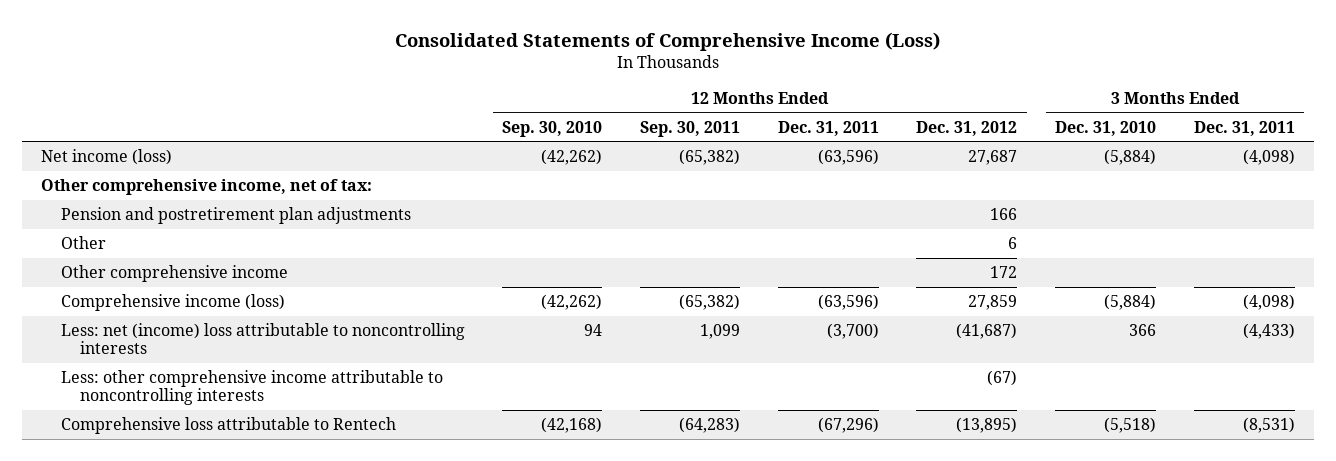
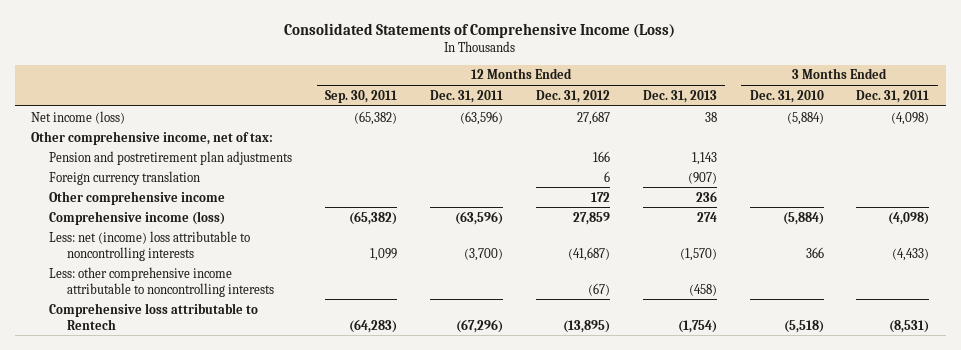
[502,120,603,137] Sep. 30, 2010 -> none
none -> [642,89,717,103] Dec. 31, 2013
[60,235,106,249] Other -> [48,170,200,185] Foreign currency translation

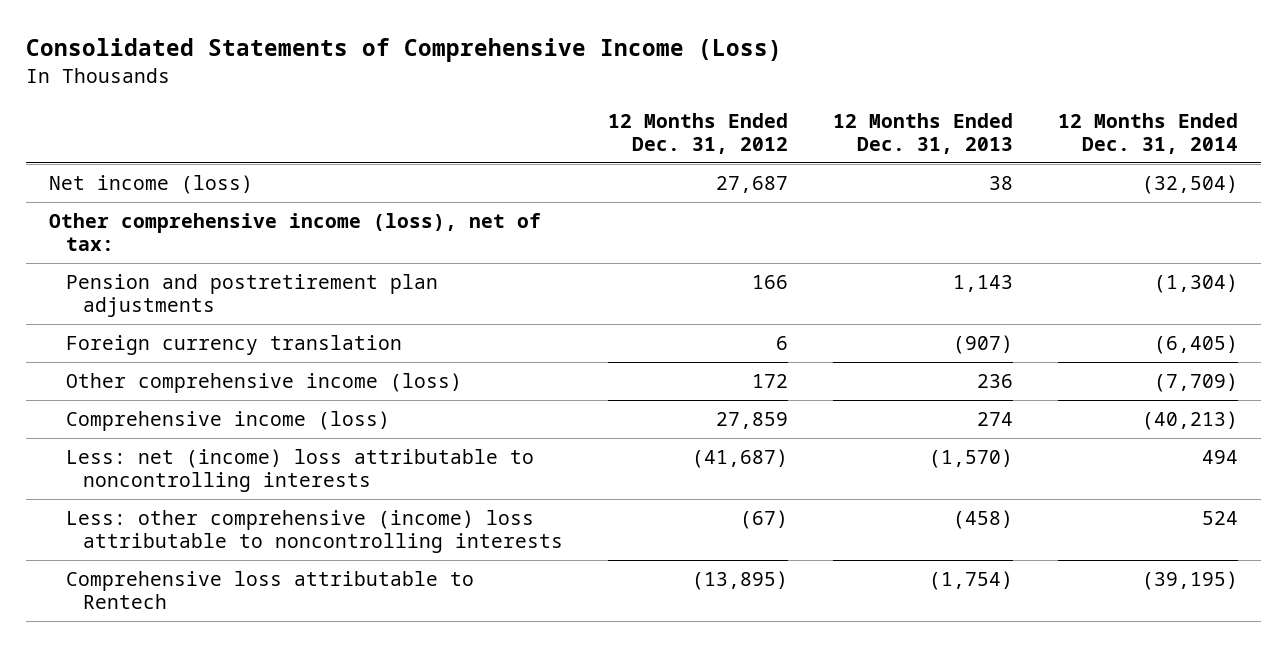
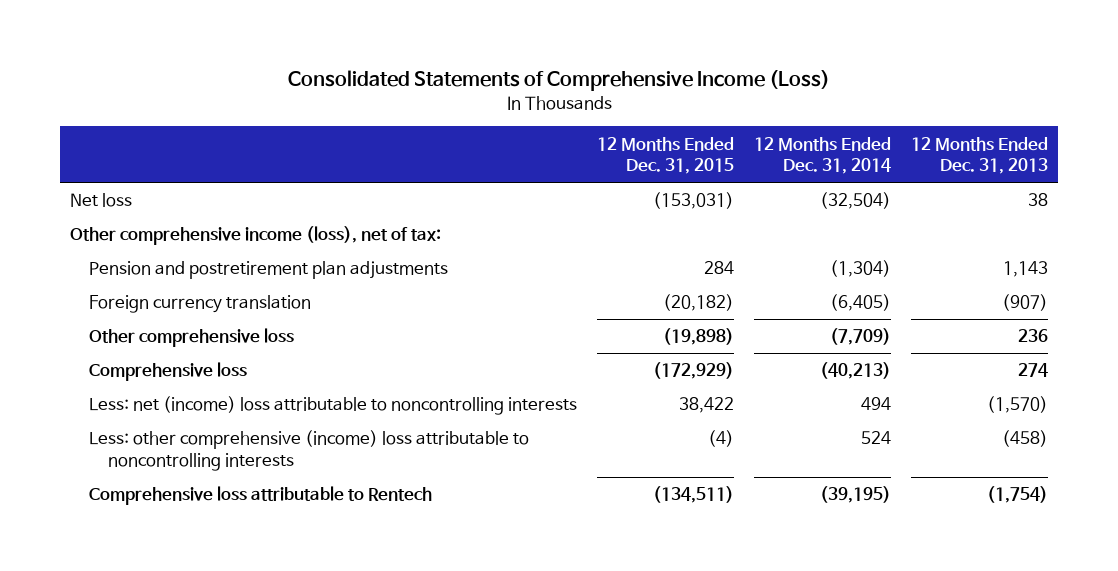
[608,113,789,154] 12 Months Ended Dec. 31, 2012 -> none
none -> [596,136,734,175] 12 Months Ended Dec. 31, 2015
[48,174,253,194] Net income (loss) -> [69,193,132,208] Net loss
[65,372,462,393] Other comprehensive income (loss) -> [88,328,294,348] Other comprehensive loss
[65,410,390,431] Comprehensive income (loss) -> [88,362,247,382] Comprehensive loss

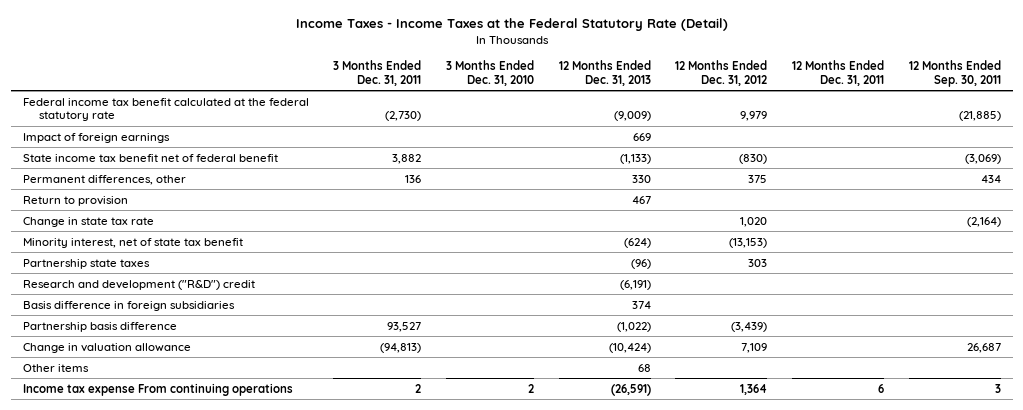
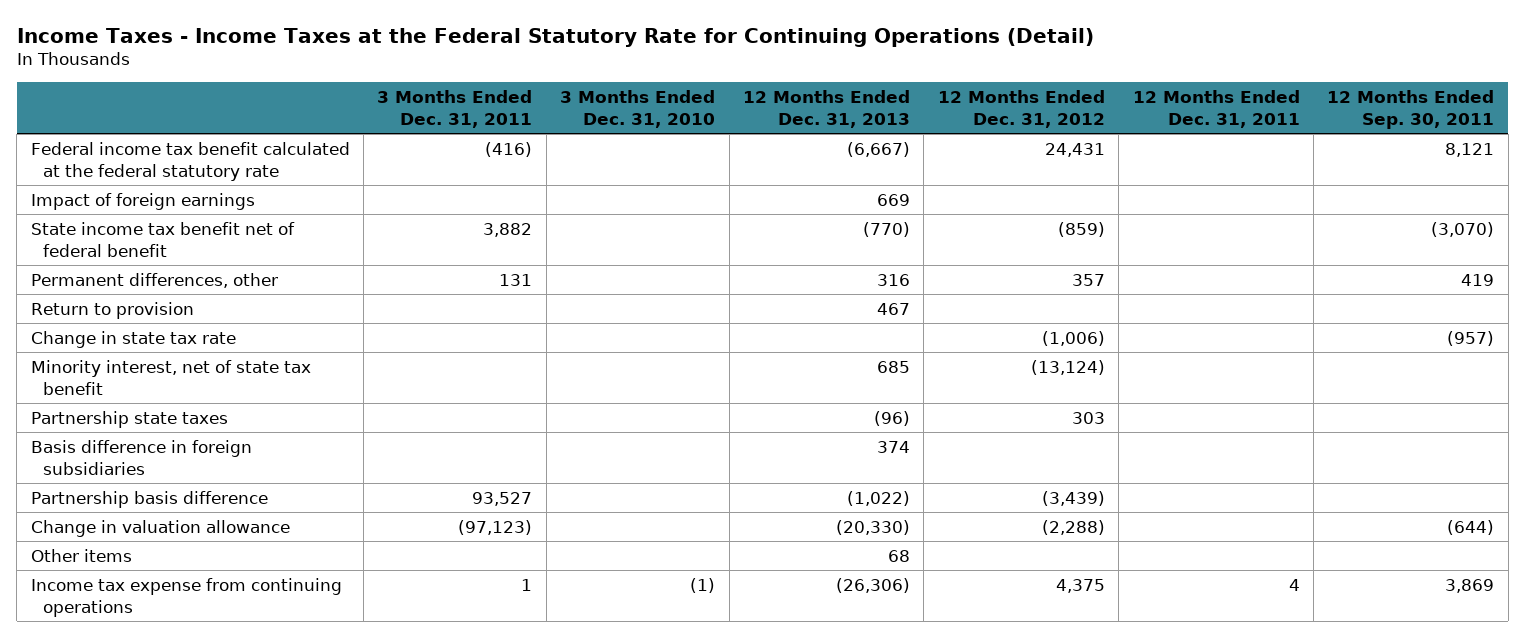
[295,18,728,32] Income Taxes - Income Taxes at the Federal Statutory Rate (Detail) -> [16,27,1094,47] Income Taxes - Income Taxes at the Federal Statutory Rate for Continuing Operations (Detail)
[385,111,422,122] (2,730) -> [485,141,533,157] (416)
[613,111,651,122] (9,009) -> [846,141,910,157] (6,667)
[740,111,768,122] 9,979 -> [1044,142,1105,157] 24,431
[958,111,1001,122] (21,885) -> [1445,142,1495,157] 8,121
[619,153,651,164] (1,133) -> [862,221,910,237] (770)
[739,153,768,164] (830) -> [1057,221,1105,237] (859)
[964,153,1001,164] (3,069) -> [1431,221,1495,237] (3,070)
[405,174,422,183] 136 -> [499,273,533,286] 131
[631,174,651,183] 330 -> [876,273,910,286] 316
[748,174,768,183] 375 -> [1071,273,1105,286] 357
[980,174,1001,183] 434 -> [1461,273,1495,286] 419
[740,216,768,227] 1,020 -> [1041,330,1105,346] (1,006)
[966,216,1001,227] (2,164) -> [1447,330,1495,346] (957)
[623,237,651,248] (624) -> [876,360,910,373] 685
[729,237,768,248] (13,153) -> [1030,359,1105,375] (13,124)
[22,279,255,290] Research and development ("R&D") credit -> none
[380,342,422,353] (94,813) -> [458,519,533,535] (97,123)
[608,342,651,353] (10,424) -> [835,519,910,535] (20,330)
[741,342,768,353] 7,109 -> [1041,519,1105,535] (2,288)
[966,342,1001,353] 26,687 -> [1447,519,1495,535] (644)
[22,382,293,396] Income tax expense From continuing operations -> [30,577,342,617] Income tax expense from continuing operations
[415,383,422,393] 2 -> [521,578,533,591] 1
[528,383,535,393] 2 -> [690,577,716,593] (1)
[610,383,651,396] (26,591) -> [835,577,910,593] (26,306)
[740,383,768,395] 1,364 -> [1055,578,1105,593] 4,375
[877,383,884,393] 6 -> [1288,578,1300,591] 4
[994,383,1001,393] 3 -> [1445,578,1495,593] 3,869

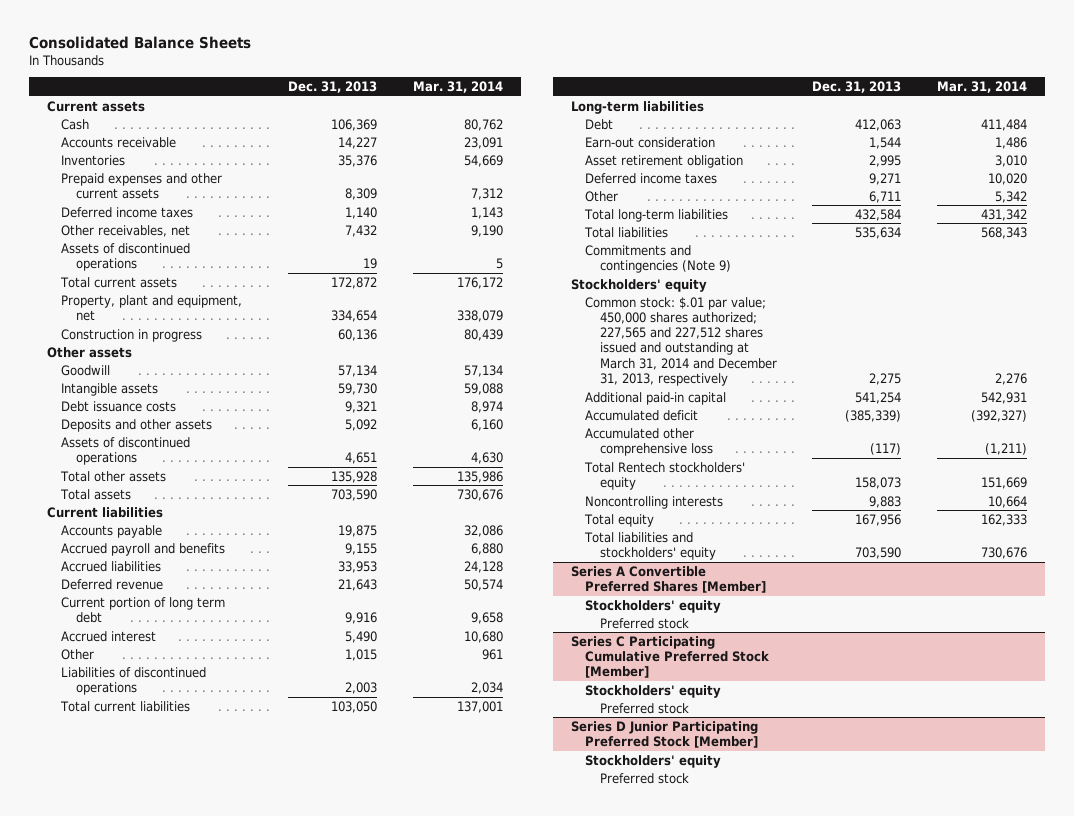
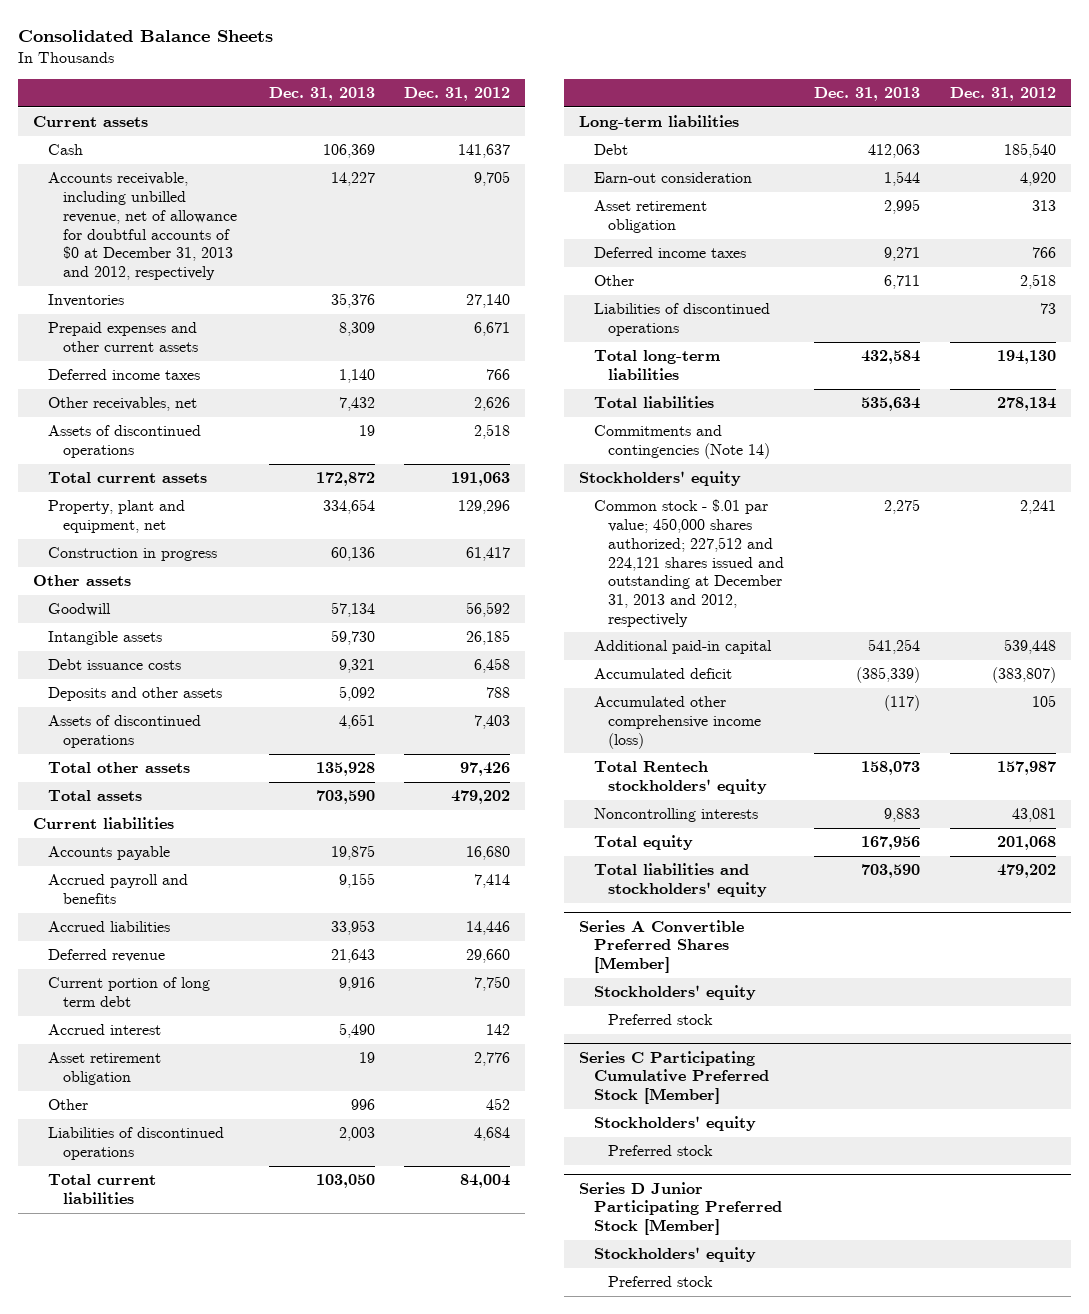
[413,81,504,94] Mar. 31, 2014 -> none
none -> [404,87,511,102] Dec. 31, 2012
[61,136,177,148] Accounts receivable -> [48,172,237,280] Accounts receivable, including unbilled revenue, net of allowance for doubtful accounts of $0 at December 31, 2013 and 2012, respectively
none -> [48,1052,162,1086] Asset retirement obligation
[345,648,378,661] 1,015 -> [350,1099,375,1111] 996
none -> [593,303,770,337] Liabilities of discontinued operations
[585,244,731,273] Commitments and contingencies (Note 9) -> [593,425,771,460] Commitments and contingencies (Note 14)
[585,296,777,386] Common stock: $.01 par value; 450,000 shares authorized; 227,565 and 227,512 shares issued and outstanding at March 31, 2014 and December 31, 2013, respectively -> [593,499,785,627] Common stock - $.01 par value; 450,000 shares authorized; 227,512 and 224,121 shares issued and outstanding at December 31, 2013 and 2012, respectively
[585,427,713,456] Accumulated other comprehensive loss -> [593,696,762,749] Accumulated other comprehensive income (loss)

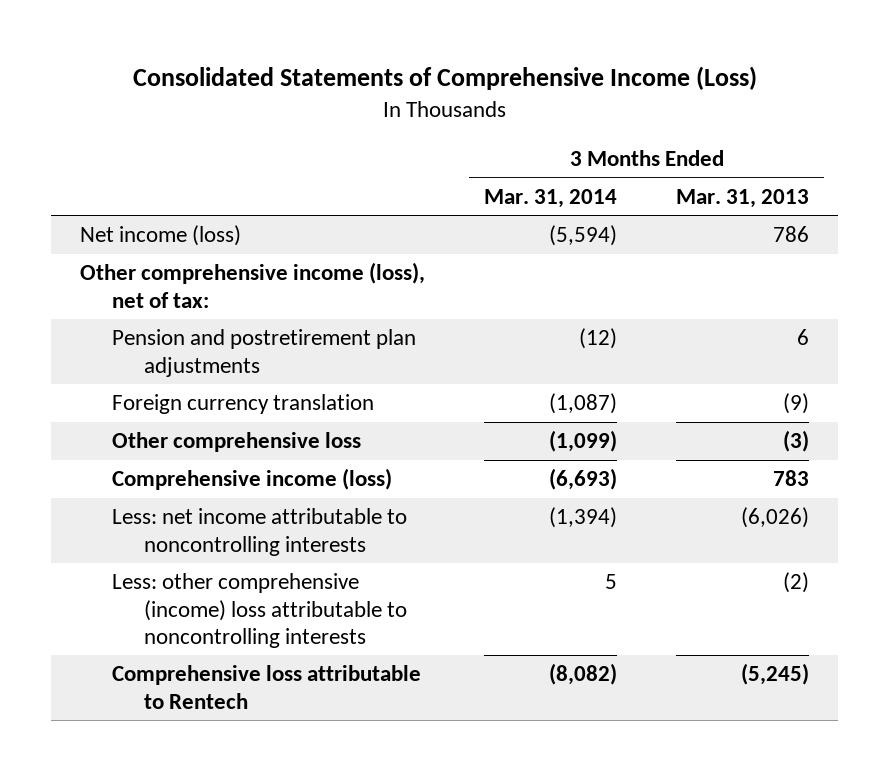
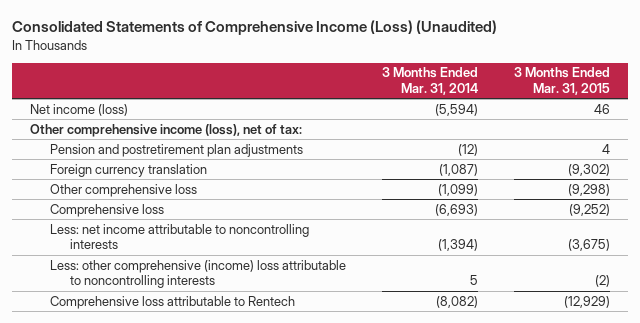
[132,66,757,91] Consolidated Statements of Comprehensive Income (Loss) -> [12,20,498,36] Consolidated Statements of Comprehensive Income (Loss) (Unaudited)
[675,188,809,208] Mar. 31, 2013 -> none
none -> [513,67,610,96] 3 Months Ended Mar. 31, 2015
[112,468,393,491] Comprehensive income (loss) -> [50,203,165,217] Comprehensive loss

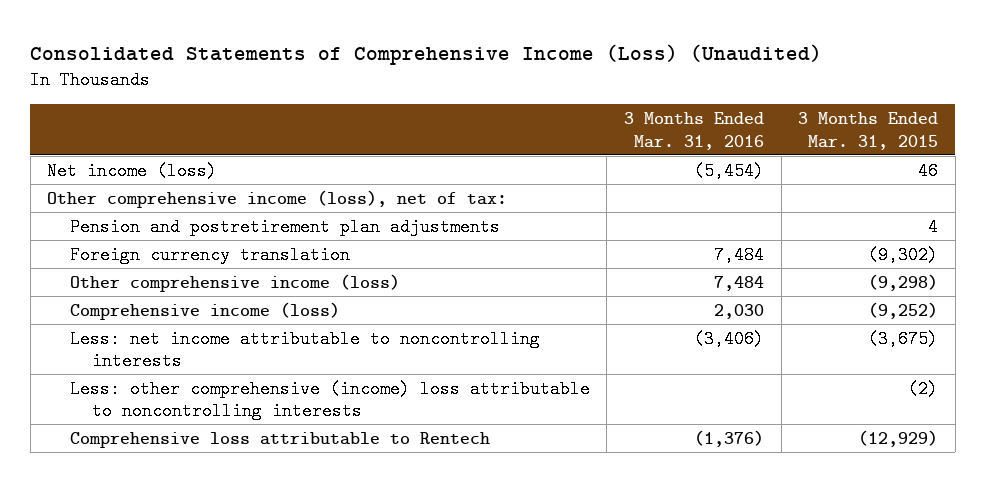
[382,67,479,96] 3 Months Ended Mar. 31, 2014 -> none
none -> [624,112,765,150] 3 Months Ended Mar. 31, 2016
[50,183,198,197] Other comprehensive loss -> [69,273,400,292] Other comprehensive income (loss)
[50,203,165,217] Comprehensive loss -> [69,301,340,320] Comprehensive income (loss)

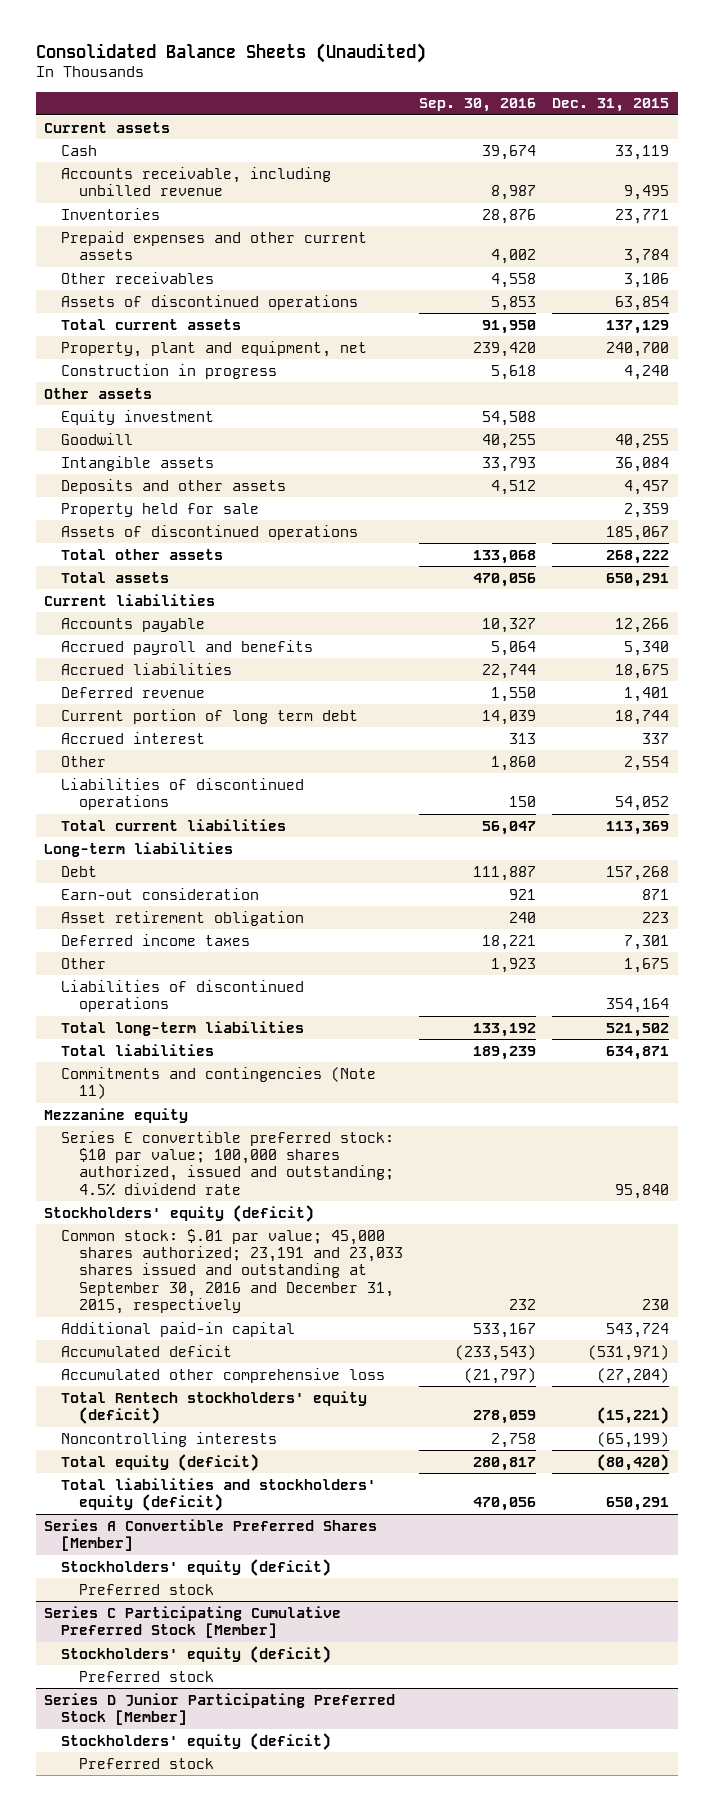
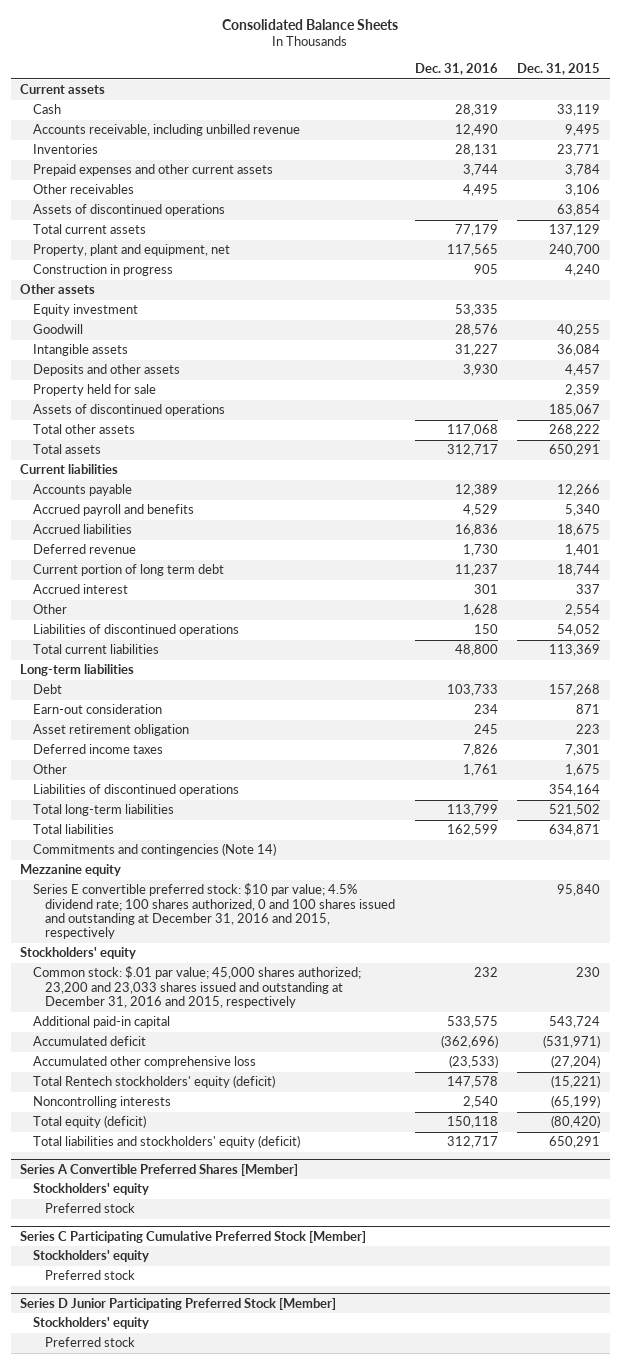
[35,43,426,64] Consolidated Balance Sheets (Unaudited) -> [222,18,399,30] Consolidated Balance Sheets
[419,98,537,113] Sep. 30, 2016 -> none
none -> [414,63,498,76] Dec. 31, 2016
[61,1066,377,1099] Commitments and contingencies (Note 11) -> [32,843,276,857] Commitments and contingencies (Note 14)
[61,1130,395,1196] Series E convertible preferred stock: $10 par value; 100,000 shares authorized, issued and outstanding; 4.5% dividend rate -> [32,883,395,940] Series E convertible preferred stock: $10 par value; 4.5% dividend rate; 100 shares authorized, 0 and 100 shares issued and outstanding at December 31, 2016 and 2015, respectively
[43,1204,314,1222] Stockholders' equity (deficit) -> [20,947,137,960] Stockholders' equity
[61,1228,403,1314] Common stock: $.01 par value; 45,000 shares authorized; 23,191 and 23,033 shares issued and outstanding at September 30, 2016 and December 31, 2015, respectively -> [32,966,361,1008] Common stock: $.01 par value; 45,000 shares authorized; 23,200 and 23,033 shares issued and outstanding at December 31, 2016 and 2015, respectively
[61,1558,332,1576] Stockholders' equity (deficit) -> [32,1183,149,1196] Stockholders' equity
[61,1645,332,1663] Stockholders' equity (deficit) -> [32,1250,149,1263] Stockholders' equity
[61,1732,332,1750] Stockholders' equity (deficit) -> [32,1317,149,1330] Stockholders' equity

